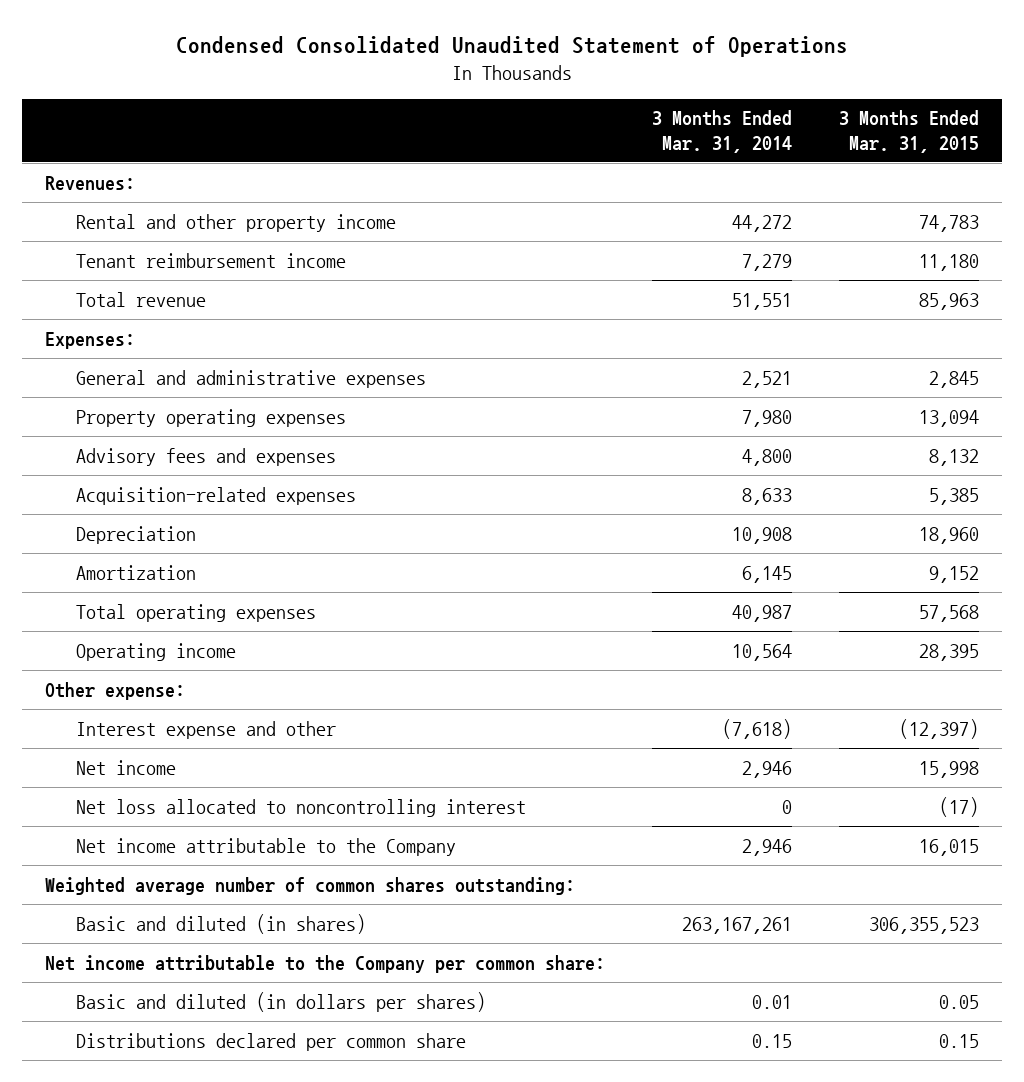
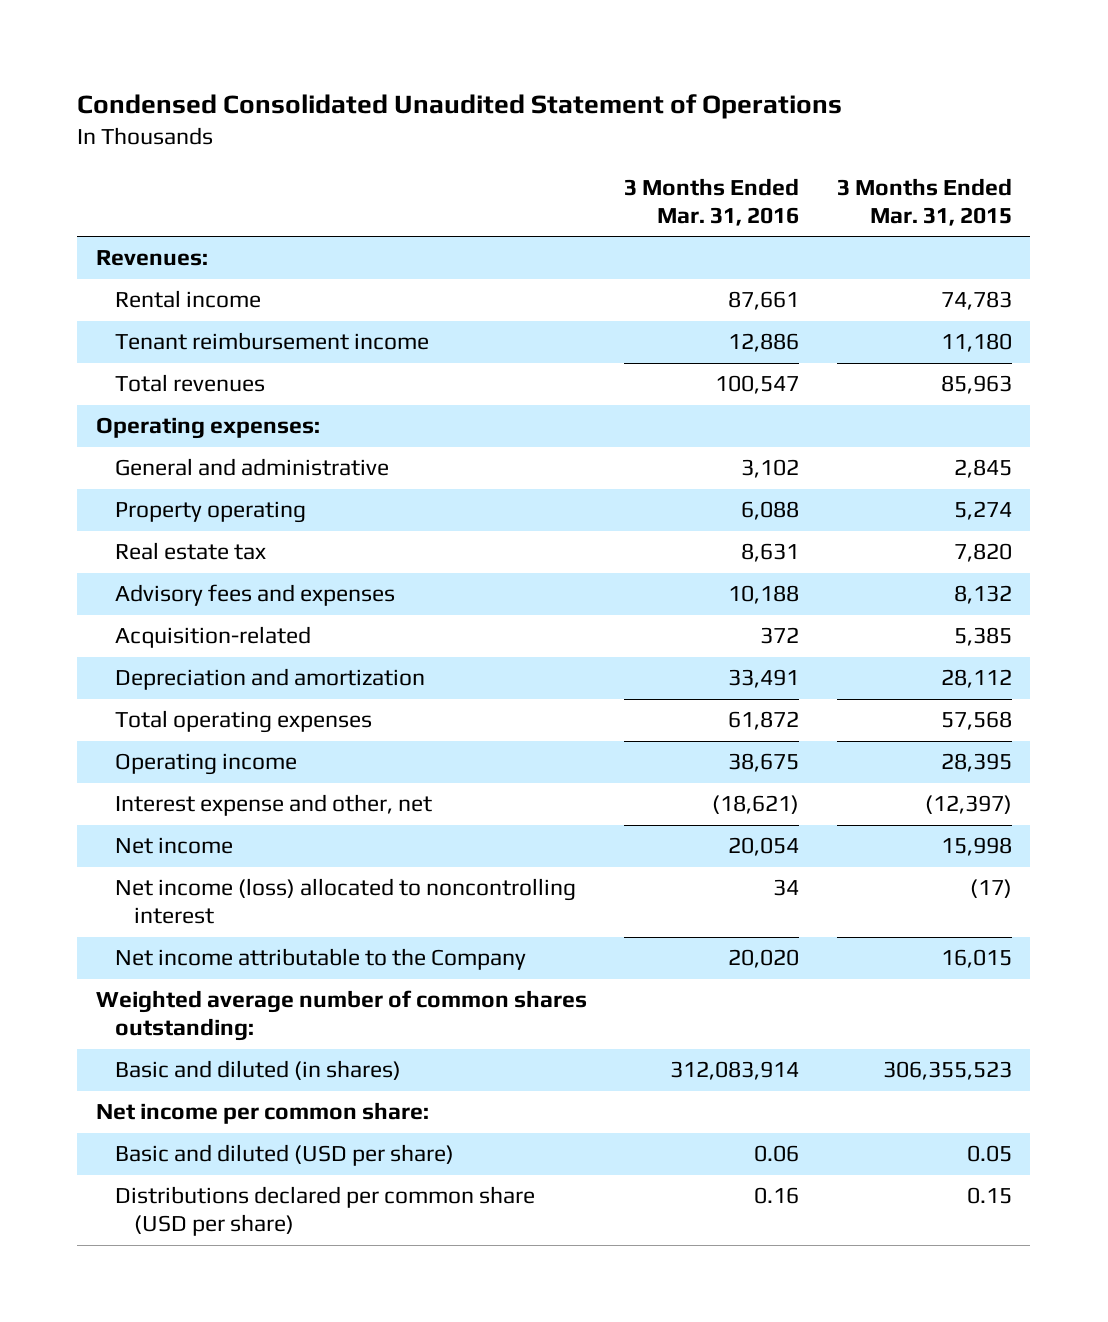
[652,110,793,153] 3 Months Ended Mar. 31, 2014 -> none
none -> [624,177,800,226] 3 Months Ended Mar. 31, 2016
[76,213,397,232] Rental and other property income -> [115,290,262,309] Rental income
[76,291,207,307] Total revenue -> [115,374,266,393] Total revenues
[45,331,136,349] Expenses: -> [95,417,320,440] Operating expenses:
[76,369,427,388] General and administrative expenses -> [115,458,390,477] General and administrative
[76,408,347,427] Property operating expenses -> [115,501,307,524] Property operating
[918,409,979,427] 13,094 -> [953,501,1012,521] 5,274
none -> [115,542,267,561] Real estate tax
[76,525,197,544] Depreciation -> none
[76,564,197,580] Amortization -> none
[76,486,357,505] Acquisition-related expenses -> [115,626,312,649] Acquisition-related
none -> [115,668,426,691] Depreciation and amortization
[45,681,186,700] Other expense: -> none
[76,720,337,739] Interest expense and other -> [115,794,433,817] Interest expense and other, net
[76,798,527,817] Net loss allocated to noncontrolling interest -> [115,878,577,925] Net income (loss) allocated to noncontrolling interest
[45,954,606,973] Net income attributable to the Company per common share: -> [95,1102,429,1125] Net income per common share:
[76,991,487,1012] Basic and diluted (in dollars per shares) -> [115,1144,455,1167] Basic and diluted (USD per share)
[76,1032,467,1051] Distributions declared per common share -> [115,1186,536,1237] Distributions declared per common share (USD per share)

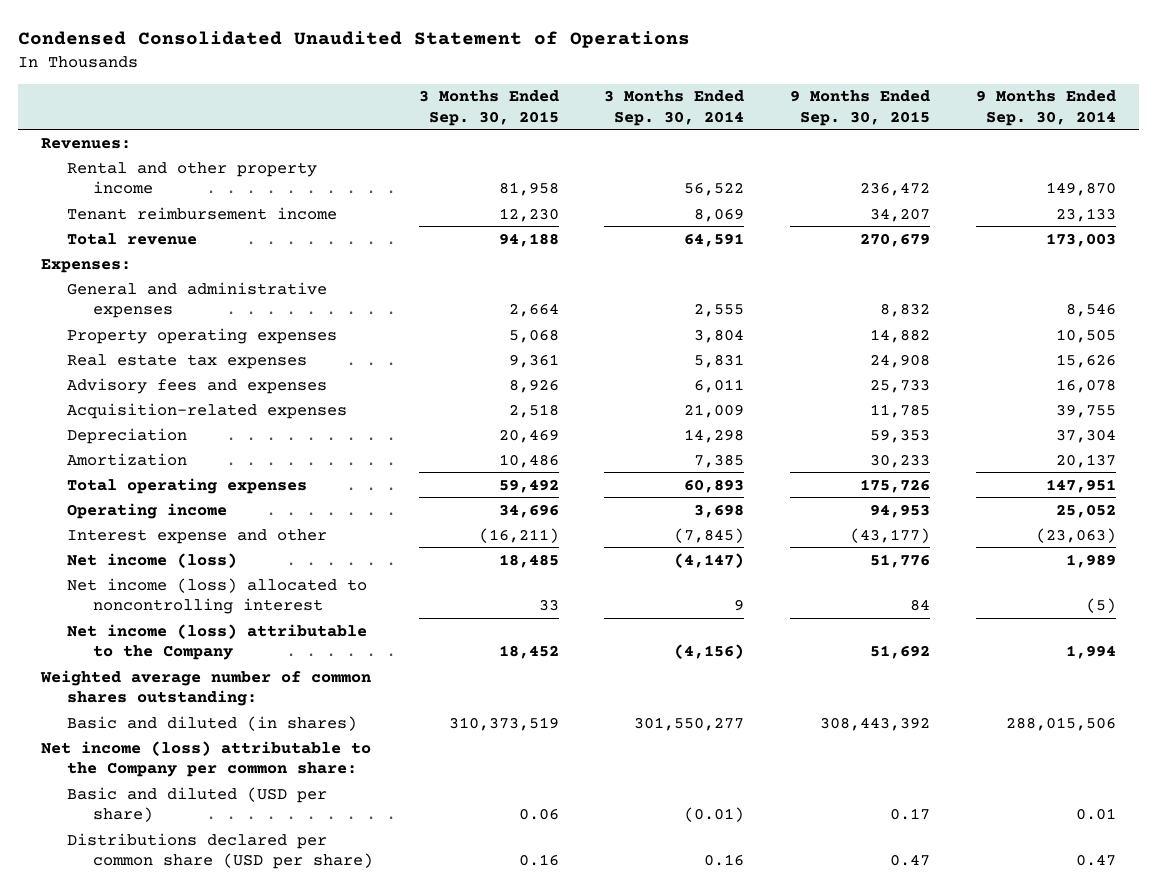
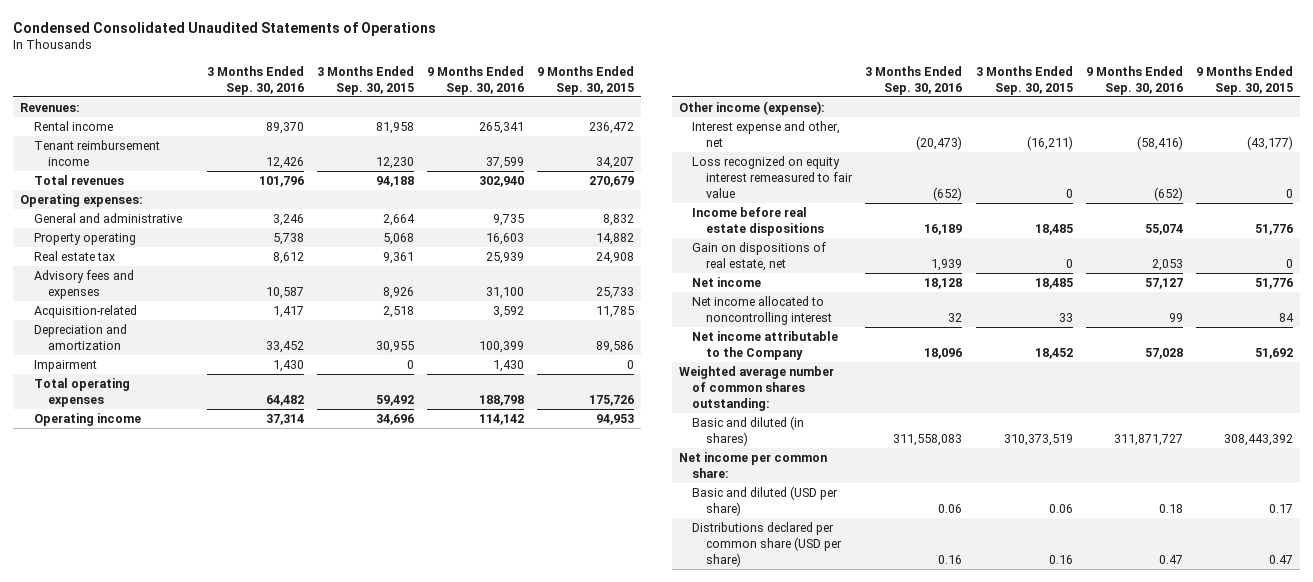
[17,31,690,49] Condensed Consolidated Unaudited Statement of Operations -> [13,21,437,36] Condensed Consolidated Unaudited Statements of Operations
[604,90,745,126] 3 Months Ended Sep. 30, 2014 -> none
[975,90,1116,126] 9 Months Ended Sep. 30, 2014 -> none
none -> [206,65,304,95] 3 Months Ended Sep. 30, 2016
none -> [427,65,525,95] 9 Months Ended Sep. 30, 2016
[66,161,317,194] Rental and other property income -> [33,120,113,131] Rental income
[66,232,197,245] Total revenue -> [33,174,124,185] Total revenues
[40,258,131,273] Expenses: -> [20,193,144,207] Operating expenses:
[66,281,327,318] General and administrative expenses -> [33,212,182,223] General and administrative
[66,327,337,344] Property operating expenses -> [33,232,136,245] Property operating
[66,353,307,369] Real estate tax expenses -> [33,250,115,261] Real estate tax
[66,427,187,444] Depreciation -> none
[66,452,187,466] Amortization -> none
[66,402,347,419] Acquisition-related expenses -> [33,304,137,318] Acquisition-related
none -> [33,323,127,350] Depreciation and amortization
none -> [33,359,97,372] Impairment
none -> [678,100,825,115] Other income (expense):
[66,528,327,544] Interest expense and other -> [692,120,841,147] Interest expense and other, net
none -> [692,155,854,198] Loss recognized on equity interest remeasured to fair value
none -> [692,206,825,236] Income before real estate dispositions
none -> [692,241,827,271] Gain on dispositions of real estate, net
[66,552,237,568] Net income (loss) -> [692,276,762,287] Net income
[66,577,367,614] Net income (loss) allocated to noncontrolling interest -> [692,295,833,325] Net income allocated to noncontrolling interest
[66,623,367,660] Net income (loss) attributable to the Company -> [692,330,839,360] Net income attributable to the Company
[40,740,371,777] Net income (loss) attributable to the Company per common share: -> [678,451,827,478] Net income per common share:

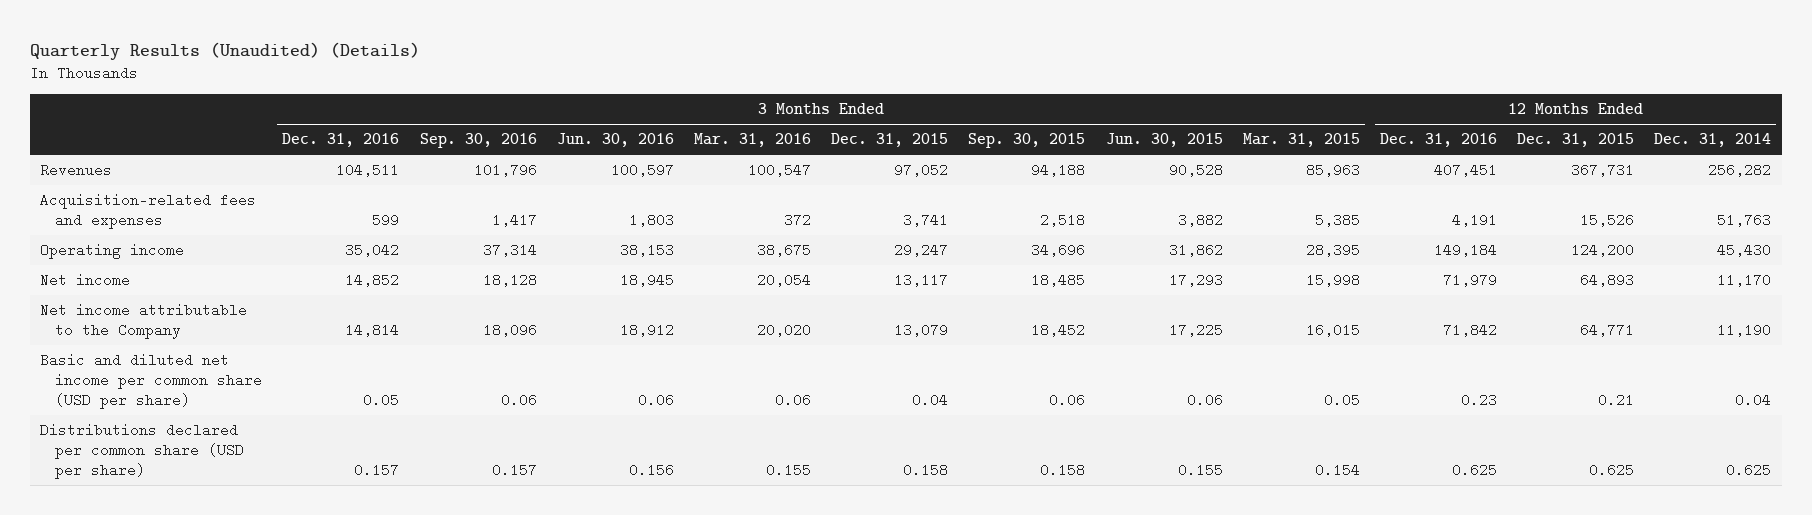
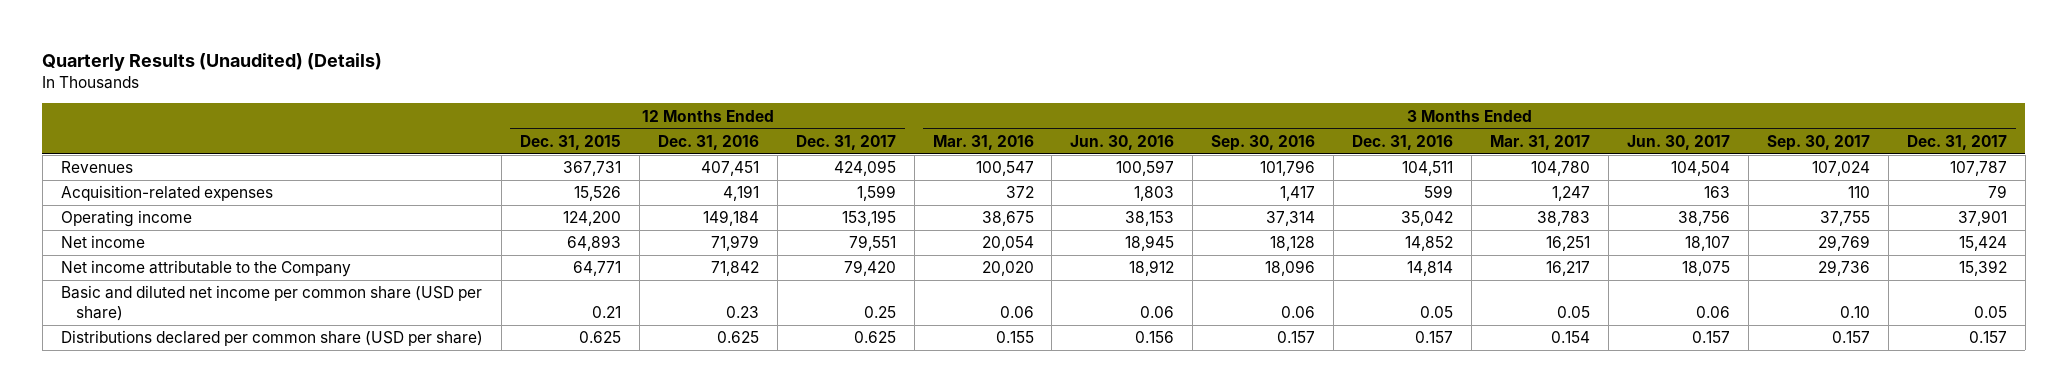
[831,133,949,148] Dec. 31, 2015 -> none
[968,133,1086,149] Sep. 30, 2015 -> none
[1105,133,1223,148] Jun. 30, 2015 -> none
[1242,133,1360,148] Mar. 31, 2015 -> none
[1654,133,1772,148] Dec. 31, 2014 -> none
none -> [795,134,896,150] Dec. 31, 2017
none -> [1490,134,1591,150] Mar. 31, 2017
none -> [1627,134,1731,150] Jun. 30, 2017
none -> [1767,134,1871,151] Sep. 30, 2017
none -> [1906,134,2007,150] Dec. 31, 2017
[40,193,257,230] Acquisition-related fees and expenses -> [60,185,273,202] Acquisition-related expenses

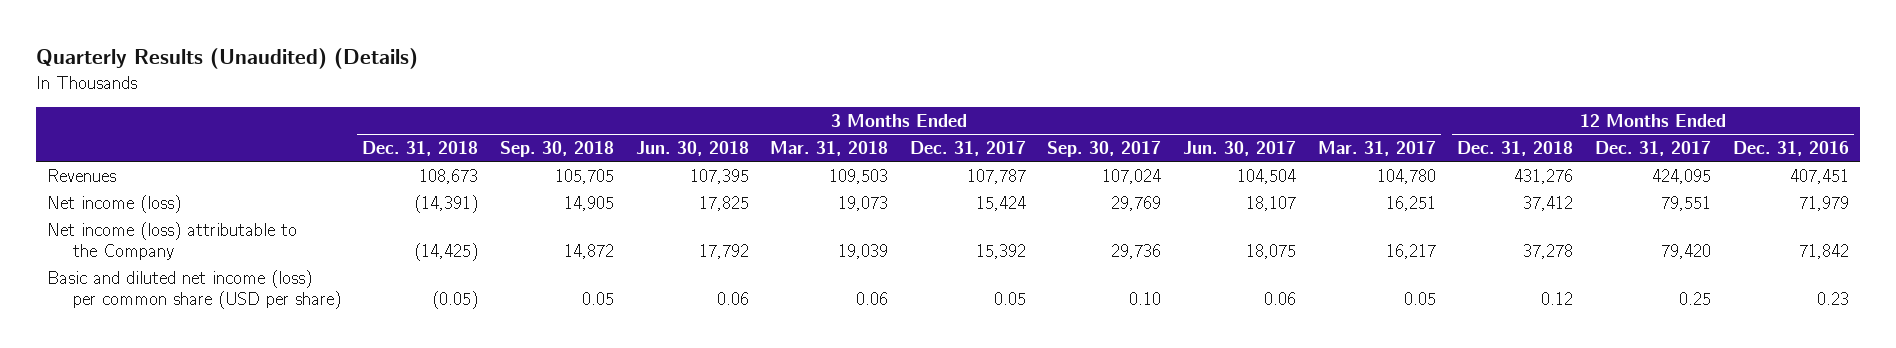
[519,134,621,150] Dec. 31, 2015 -> none
[932,134,1034,150] Mar. 31, 2016 -> none
[1070,134,1175,150] Jun. 30, 2016 -> none
[1211,134,1316,151] Sep. 30, 2016 -> none
[1352,134,1454,150] Dec. 31, 2016 -> none
none -> [362,140,479,156] Dec. 31, 2018
none -> [499,140,614,157] Sep. 30, 2018
none -> [635,140,749,156] Jun. 30, 2018
none -> [770,140,889,156] Mar. 31, 2018
none -> [1457,140,1574,156] Dec. 31, 2018
[60,185,273,202] Acquisition-related expenses -> none
[60,210,192,228] Operating income -> none
[60,330,483,347] Distributions declared per common share (USD per share) -> none
[60,235,145,249] Net income -> [47,194,182,213] Net income (loss)
[60,260,351,278] Net income attributable to the Company -> [47,221,298,260] Net income (loss) attributable to the Company
[60,285,482,322] Basic and diluted net income per common share (USD per share) -> [47,269,341,309] Basic and diluted net income (loss) per common share (USD per share)

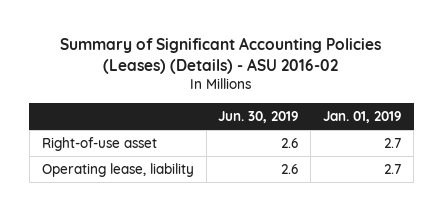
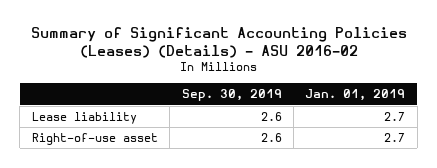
[218,111,299,124] Jun. 30, 2019 -> none
none -> [181,89,282,102] Sep. 30, 2019
none -> [31,112,137,125] Lease liability
[41,163,194,178] Operating lease, liability -> none

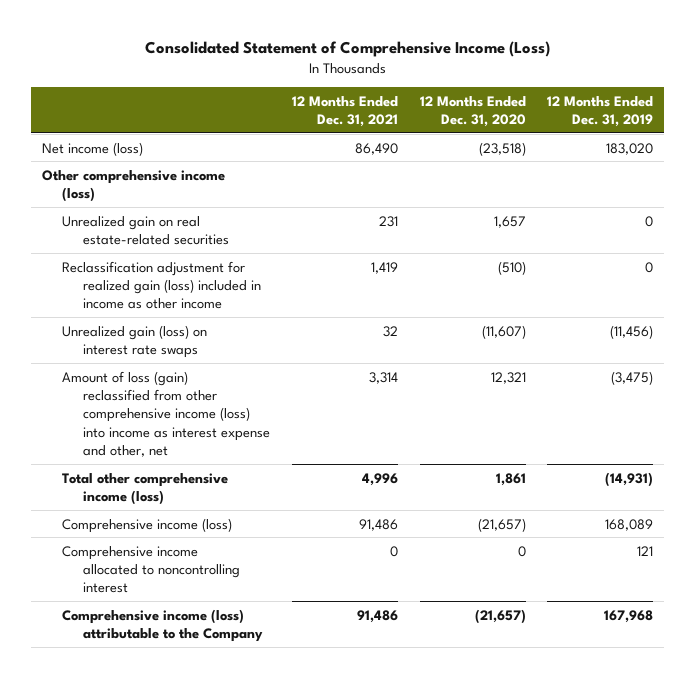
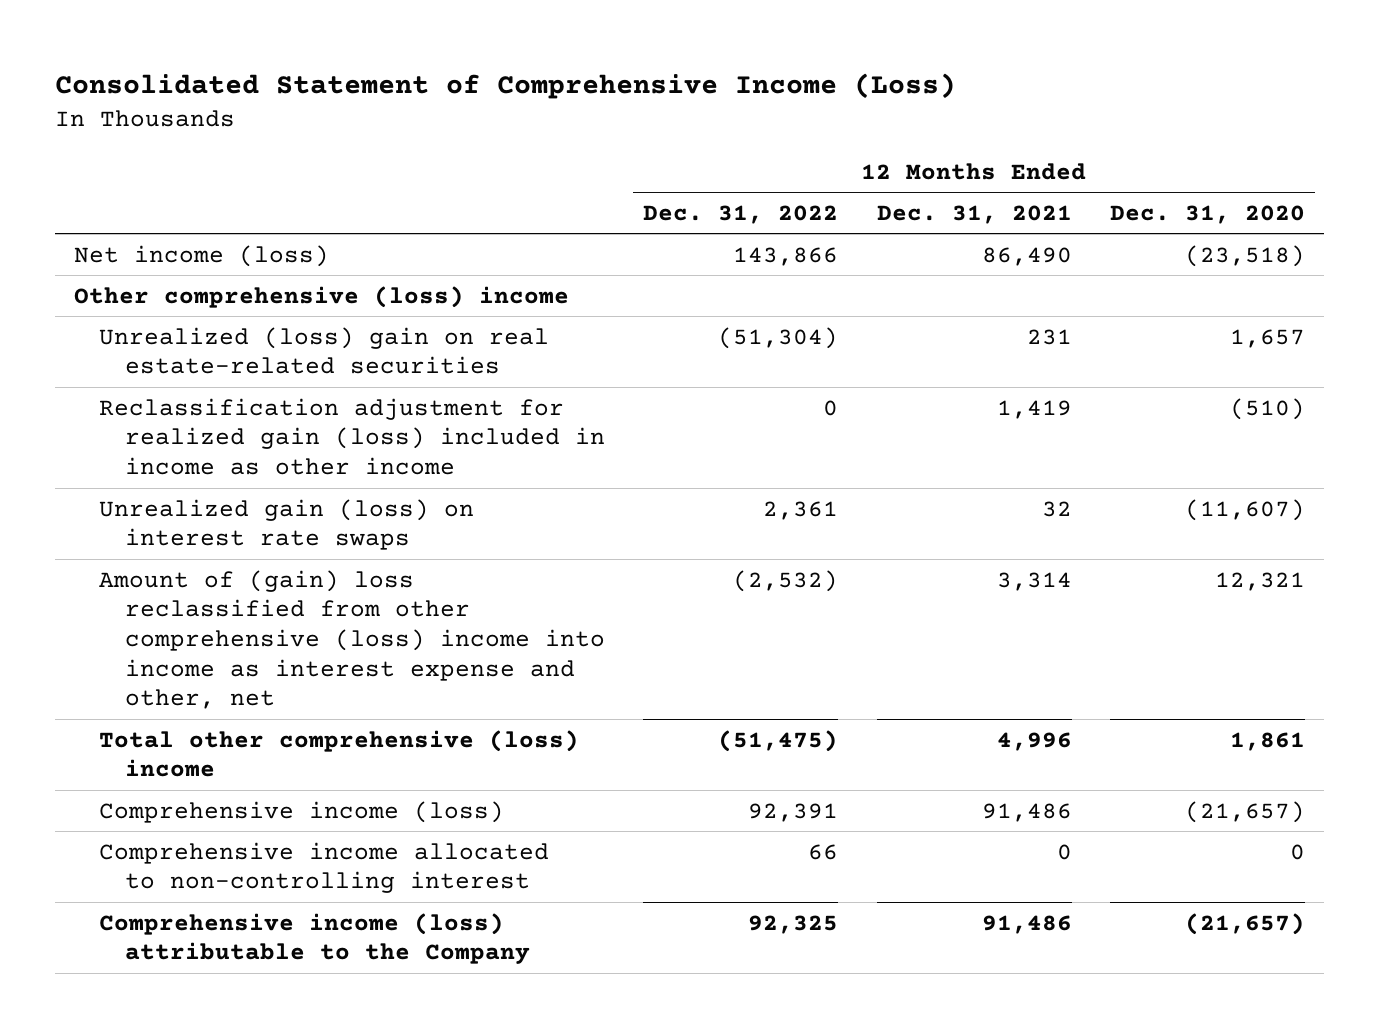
[547,95,654,127] 12 Months Ended Dec. 31, 2019 -> none
none -> [643,204,839,224] Dec. 31, 2022
[41,169,225,202] Other comprehensive income (loss) -> [74,285,570,308] Other comprehensive (loss) income
[62,215,229,245] Unrealized gain on real estate-related securities -> [99,326,550,375] Unrealized (loss) gain on real estate-related securities
[62,370,270,458] Amount of loss (gain) reclassified from other comprehensive income (loss) into income as interest expense and other, net -> [99,569,605,710] Amount of (gain) loss reclassified from other comprehensive (loss) income into income as interest expense and other, net
[62,472,229,505] Total other comprehensive income (loss) -> [99,729,580,778] Total other comprehensive (loss) income
[62,545,240,594] Comprehensive income allocated to noncontrolling interest -> [99,841,550,894] Comprehensive income allocated to non-controlling interest

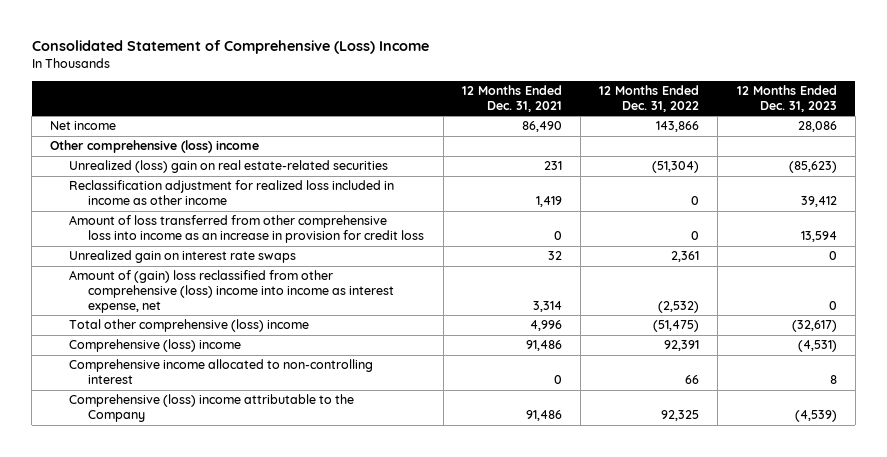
[54,73,956,100] Consolidated Statement of Comprehensive Income (Loss) -> [31,40,429,55] Consolidated Statement of Comprehensive (Loss) Income
[1110,204,1306,224] Dec. 31, 2020 -> none
none -> [736,85,837,112] 12 Months Ended Dec. 31, 2023
[74,244,330,267] Net income (loss) -> [50,121,117,131] Net income
[99,397,605,476] Reclassification adjustment for realized gain (loss) included in income as other income -> [69,180,395,206] Reclassification adjustment for realized loss included in income as other income
none -> [69,215,425,244] Amount of loss transferred from other comprehensive loss into income as an increase in provision for credit loss
[99,498,475,551] Unrealized gain (loss) on interest rate swaps -> [69,250,297,264] Unrealized gain on interest rate swaps
[99,569,605,710] Amount of (gain) loss reclassified from other comprehensive (loss) income into income as interest expense and other, net -> [69,270,395,313] Amount of (gain) loss reclassified from other comprehensive (loss) income into income as interest expense, net
[99,800,505,823] Comprehensive income (loss) -> [69,339,242,353] Comprehensive (loss) income
[99,912,530,965] Comprehensive income (loss) attributable to the Company -> [69,394,355,423] Comprehensive (loss) income attributable to the Company

